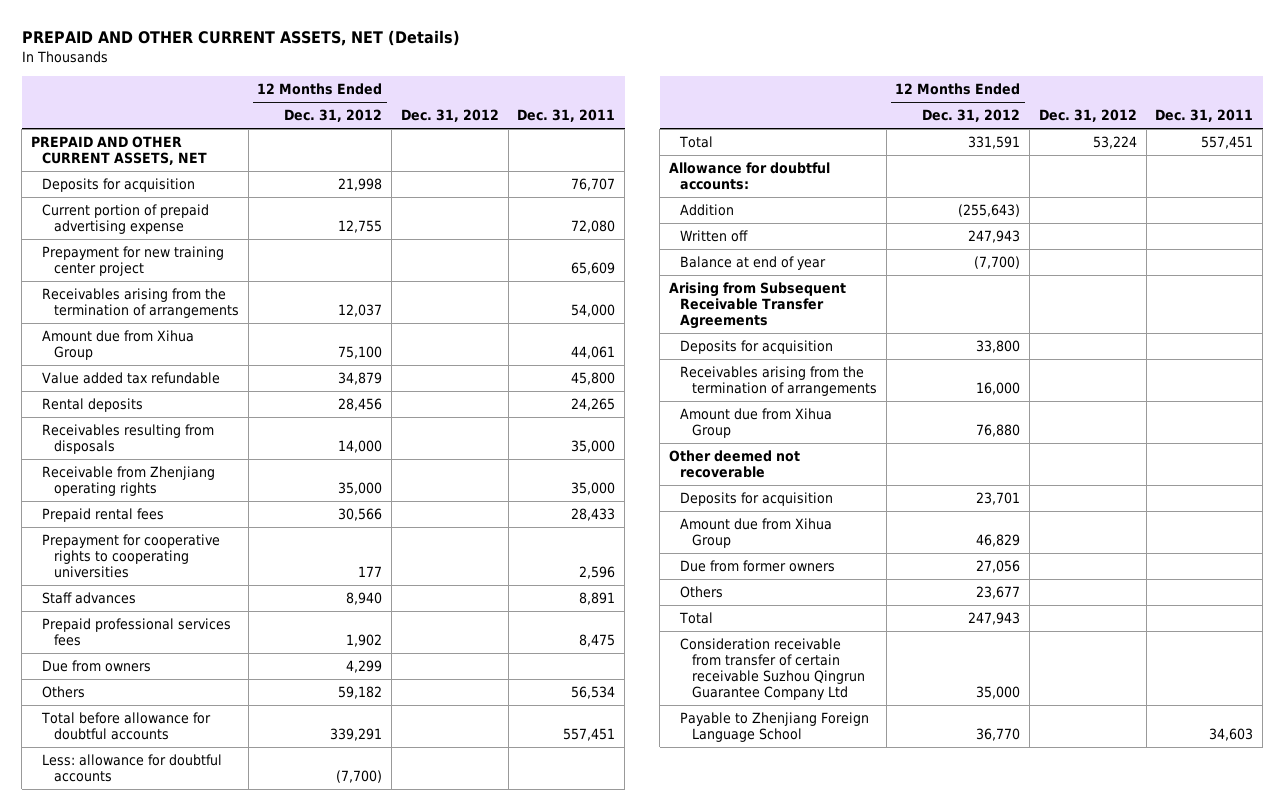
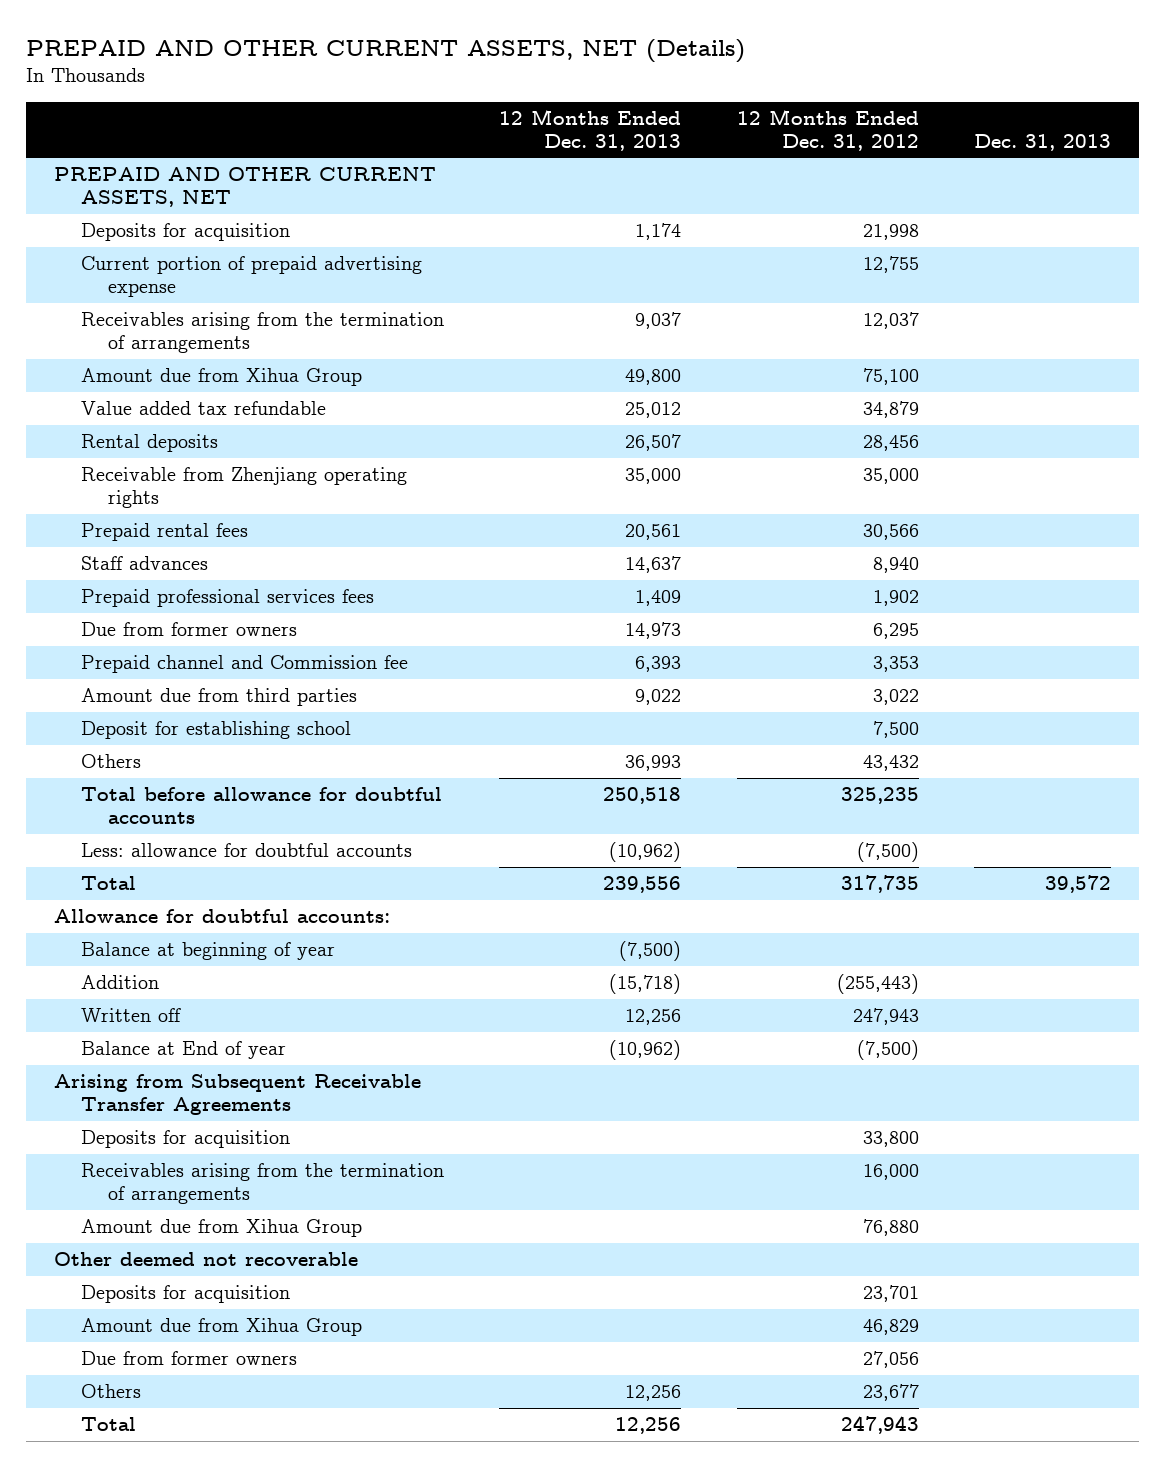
[400,109,499,123] Dec. 31, 2012 -> none
[517,109,616,123] Dec. 31, 2011 -> none
none -> [499,108,682,151] 12 Months Ended Dec. 31, 2013
none -> [973,133,1111,151] Dec. 31, 2013
[42,246,225,277] Prepayment for new training center project -> none
[42,424,215,455] Receivables resulting from disposals -> none
[42,534,221,579] Prepayment for cooperative rights to cooperating universities -> none
[42,660,152,673] Due from owners -> [80,622,297,637] Due from former owners
[346,660,383,674] 4,299 -> [872,623,919,640] 6,295
none -> [80,655,408,674] Prepaid channel and Commission fee
none -> [80,688,357,707] Amount due from third parties
none -> [80,721,351,740] Deposit for establishing school
[338,686,383,700] 59,182 -> [862,755,919,772] 43,432
[330,728,383,742] 339,291 -> [840,787,919,805] 325,235
[336,770,383,784] (7,700) -> [856,842,919,863] (7,500)
[968,136,1021,150] 331,591 -> [840,875,919,894] 317,735
none -> [80,942,335,961] Balance at beginning of year
[958,204,1021,218] (255,643) -> [836,974,919,995] (255,443)
[680,256,827,271] Balance at end of year -> [80,1041,286,1060] Balance at End of year
[974,256,1021,270] (7,700) -> [856,1040,919,1061] (7,500)
[680,638,865,701] Consideration receivable from transfer of certain receivable Suzhou Qingrun Guarantee Company Ltd -> none
[680,712,870,743] Payable to Zhenjiang Foreign Language School -> none

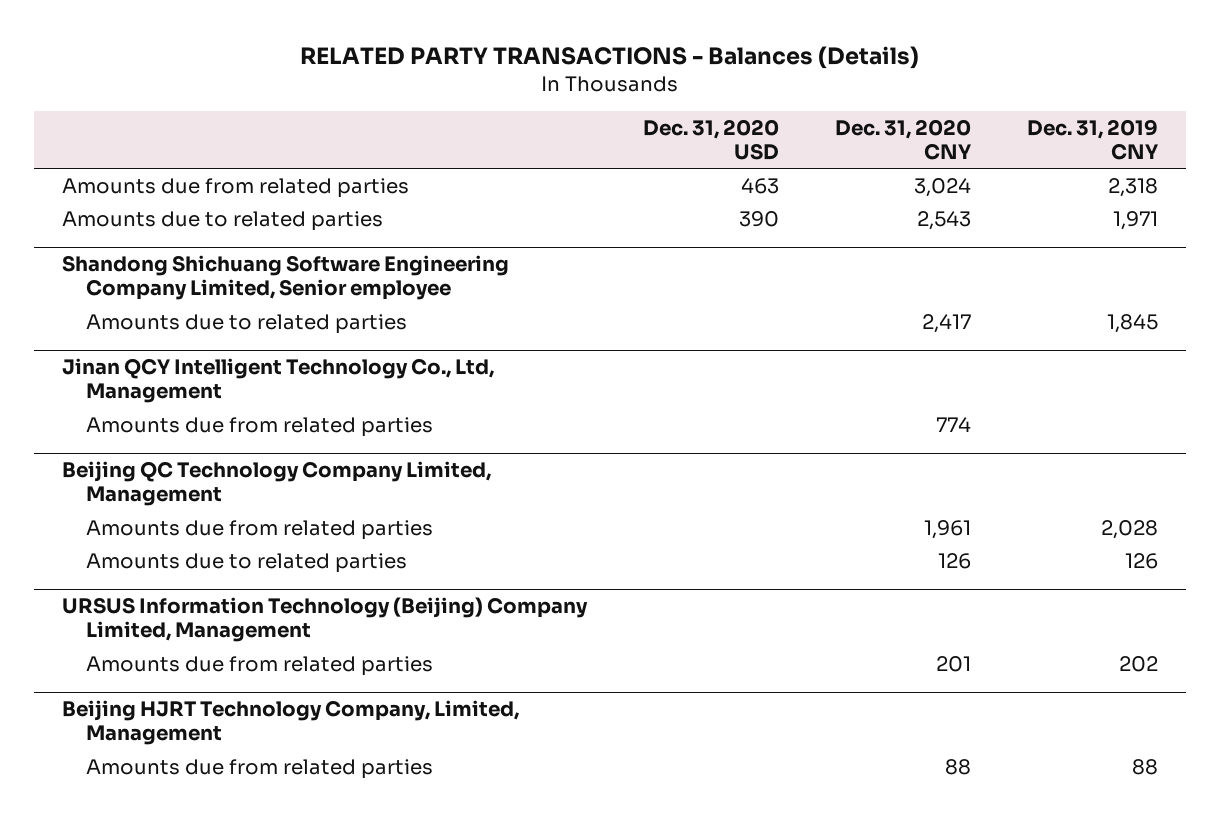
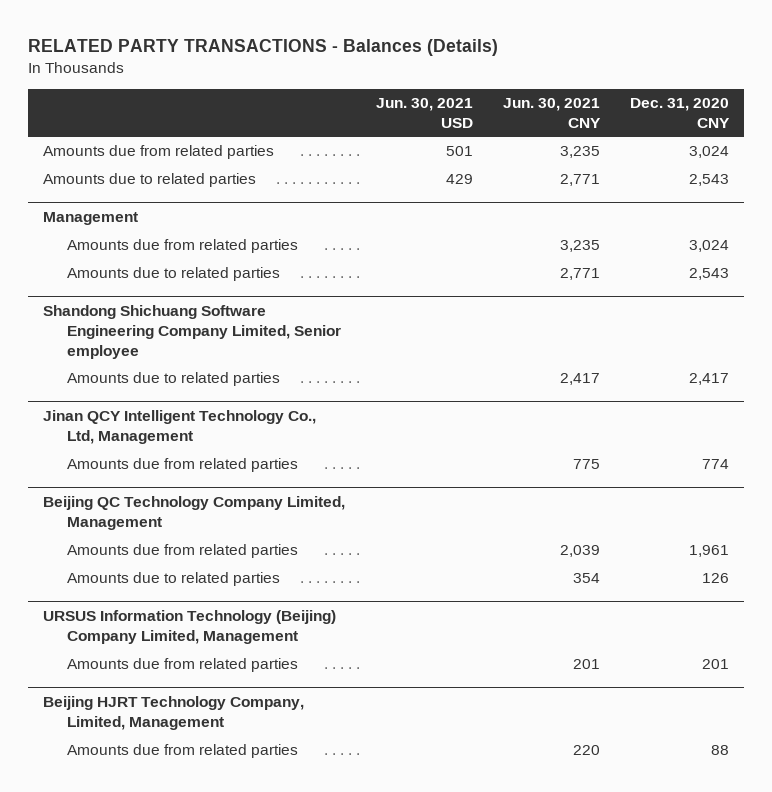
[642,118,779,161] Dec. 31, 2020 USD -> none
[1026,118,1158,161] Dec. 31, 2019 CNY -> none
none -> [375,97,473,128] Jun. 30, 2021 USD
none -> [502,97,601,128] Jun. 30, 2021 CNY
none -> [43,212,139,226] Management
none -> [66,239,298,254] Amounts due from related parties
none -> [66,267,280,282] Amounts due to related parties

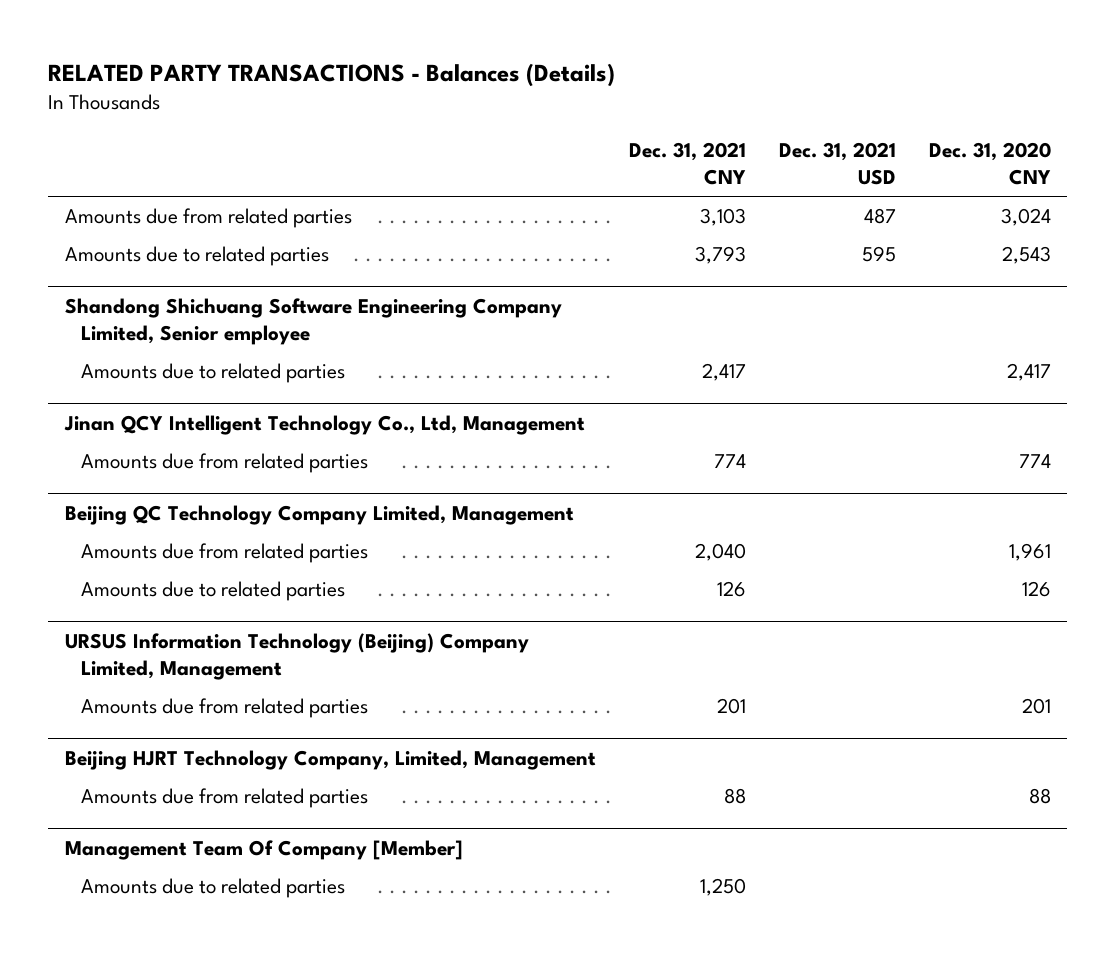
[375,97,473,128] Jun. 30, 2021 USD -> none
[502,97,601,128] Jun. 30, 2021 CNY -> none
none -> [628,141,746,185] Dec. 31, 2021 CNY
none -> [778,141,896,185] Dec. 31, 2021 USD
[43,212,139,226] Management -> none
[66,239,298,254] Amounts due from related parties -> none
[66,267,280,282] Amounts due to related parties -> none
none -> [64,839,463,860] Management Team Of Company [Member]
none -> [80,878,345,899] Amounts due to related parties

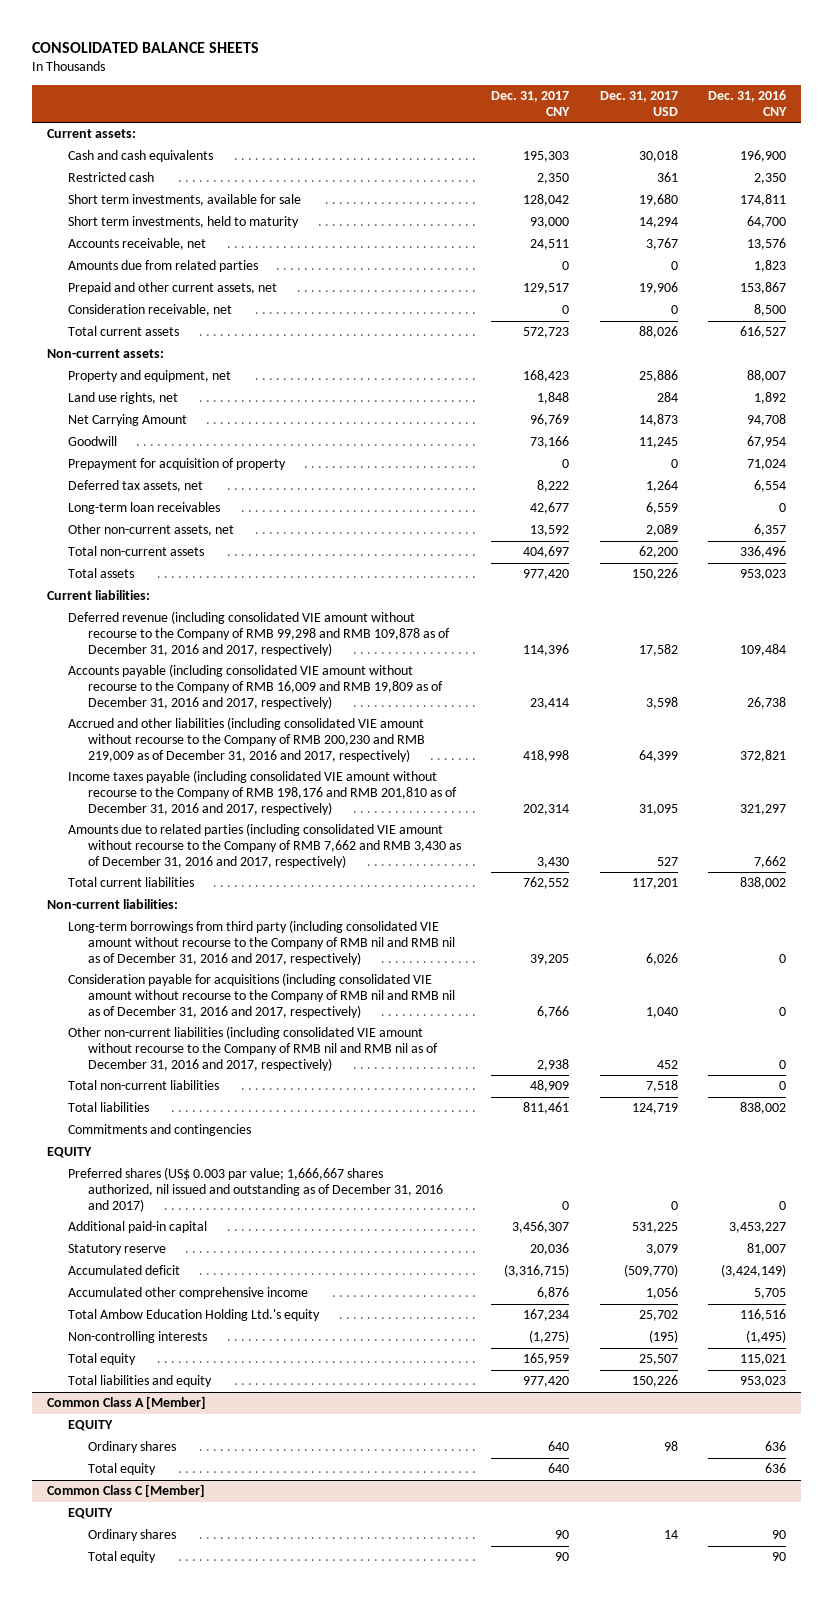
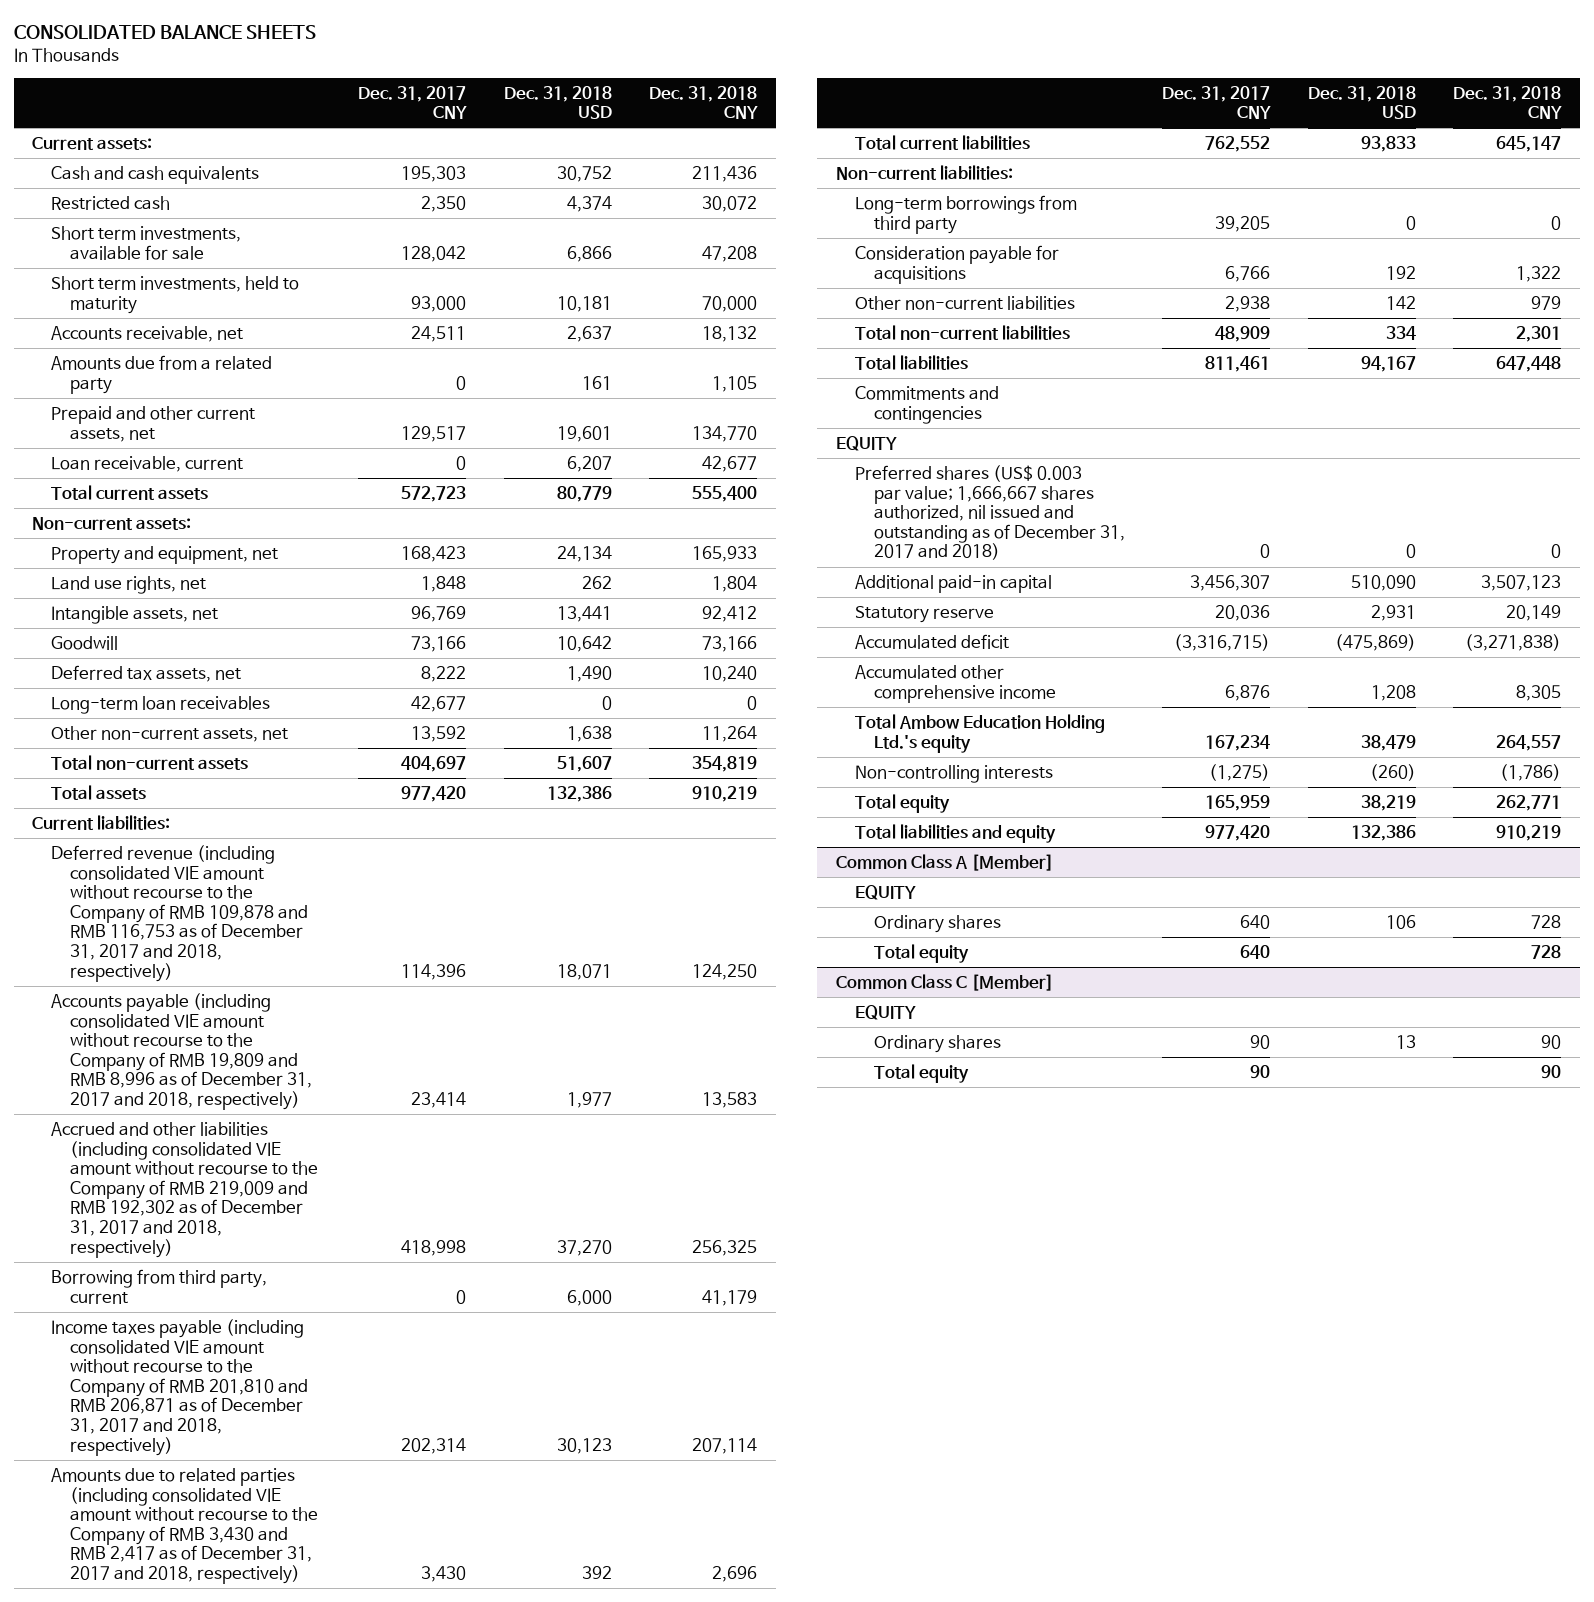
[599,91,678,116] Dec. 31, 2017 USD -> none
[707,90,787,116] Dec. 31, 2016 CNY -> none
none -> [503,85,612,120] Dec. 31, 2018 USD
none -> [649,85,759,120] Dec. 31, 2018 CNY
[67,260,258,273] Amounts due from related parties -> [51,354,273,394] Amounts due from a related party
[67,304,232,317] Consideration receivable, net -> none
none -> [51,455,244,472] Loan receivable, current
[67,414,187,427] Net Carrying Amount -> [51,605,219,624] Intangible assets, net
[67,458,286,471] Prepayment for acquisition of property -> none
[67,611,451,656] Deferred revenue (including consolidated VIE amount without recourse to the Company of RMB 99,298 and RMB 109,878 as of December 31, 2016 and 2017, respectively) -> [51,844,308,982] Deferred revenue (including consolidated VIE amount without recourse to the Company of RMB 109,878 and RMB 116,753 as of December 31, 2017 and 2018, respectively)
[67,664,444,709] Accounts payable (including consolidated VIE amount without recourse to the Company of RMB 16,009 and RMB 19,809 as of December 31, 2016 and 2017, respectively) -> [51,992,312,1111] Accounts payable (including consolidated VIE amount without recourse to the Company of RMB 19,809 and RMB 8,996 as of December 31, 2017 and 2018, respectively)
[67,717,426,762] Accrued and other liabilities (including consolidated VIE amount without recourse to the Company of RMB 200,230 and RMB 219,009 as of December 31, 2016 and 2017, respectively) -> [51,1121,318,1258] Accrued and other liabilities (including consolidated VIE amount without recourse to the Company of RMB 219,009 and RMB 192,302 as of December 31, 2017 and 2018, respectively)
none -> [51,1268,268,1304] Borrowing from third party, current
[67,770,458,815] Income taxes payable (including consolidated VIE amount without recourse to the Company of RMB 198,176 and RMB 201,810 as of December 31, 2016 and 2017, respectively) -> [51,1318,308,1456] Income taxes payable (including consolidated VIE amount without recourse to the Company of RMB 201,810 and RMB 206,871 as of December 31, 2017 and 2018, respectively)
[67,823,462,868] Amounts due to related parties (including consolidated VIE amount without recourse to the Company of RMB 7,662 and RMB 3,430 as of December 31, 2016 and 2017, respectively) -> [51,1467,318,1585] Amounts due to related parties (including consolidated VIE amount without recourse to the Company of RMB 3,430 and RMB 2,417 as of December 31, 2017 and 2018, respectively)
[67,920,456,965] Long-term borrowings from third party (including consolidated VIE amount without recourse to the Company of RMB nil and RMB nil as of December 31, 2016 and 2017, respectively) -> [854,194,1077,234] Long-term borrowings from third party
[67,973,456,1018] Consideration payable for acquisitions (including consolidated VIE amount without recourse to the Company of RMB nil and RMB nil as of December 31, 2016 and 2017, respectively) -> [854,244,1059,284] Consideration payable for acquisitions
[67,1026,439,1071] Other non-current liabilities (including consolidated VIE amount without recourse to the Company of RMB nil and RMB nil as of December 31, 2016 and 2017, respectively) -> [854,295,1075,310] Other non-current liabilities
[67,1167,444,1212] Preferred shares (US$ 0.003 par value; 1,666,667 shares authorized, nil issued and outstanding as of December 31, 2016 and 2017) -> [854,464,1125,561] Preferred shares (US$ 0.003 par value; 1,666,667 shares authorized, nil issued and outstanding as of December 31, 2017 and 2018)

